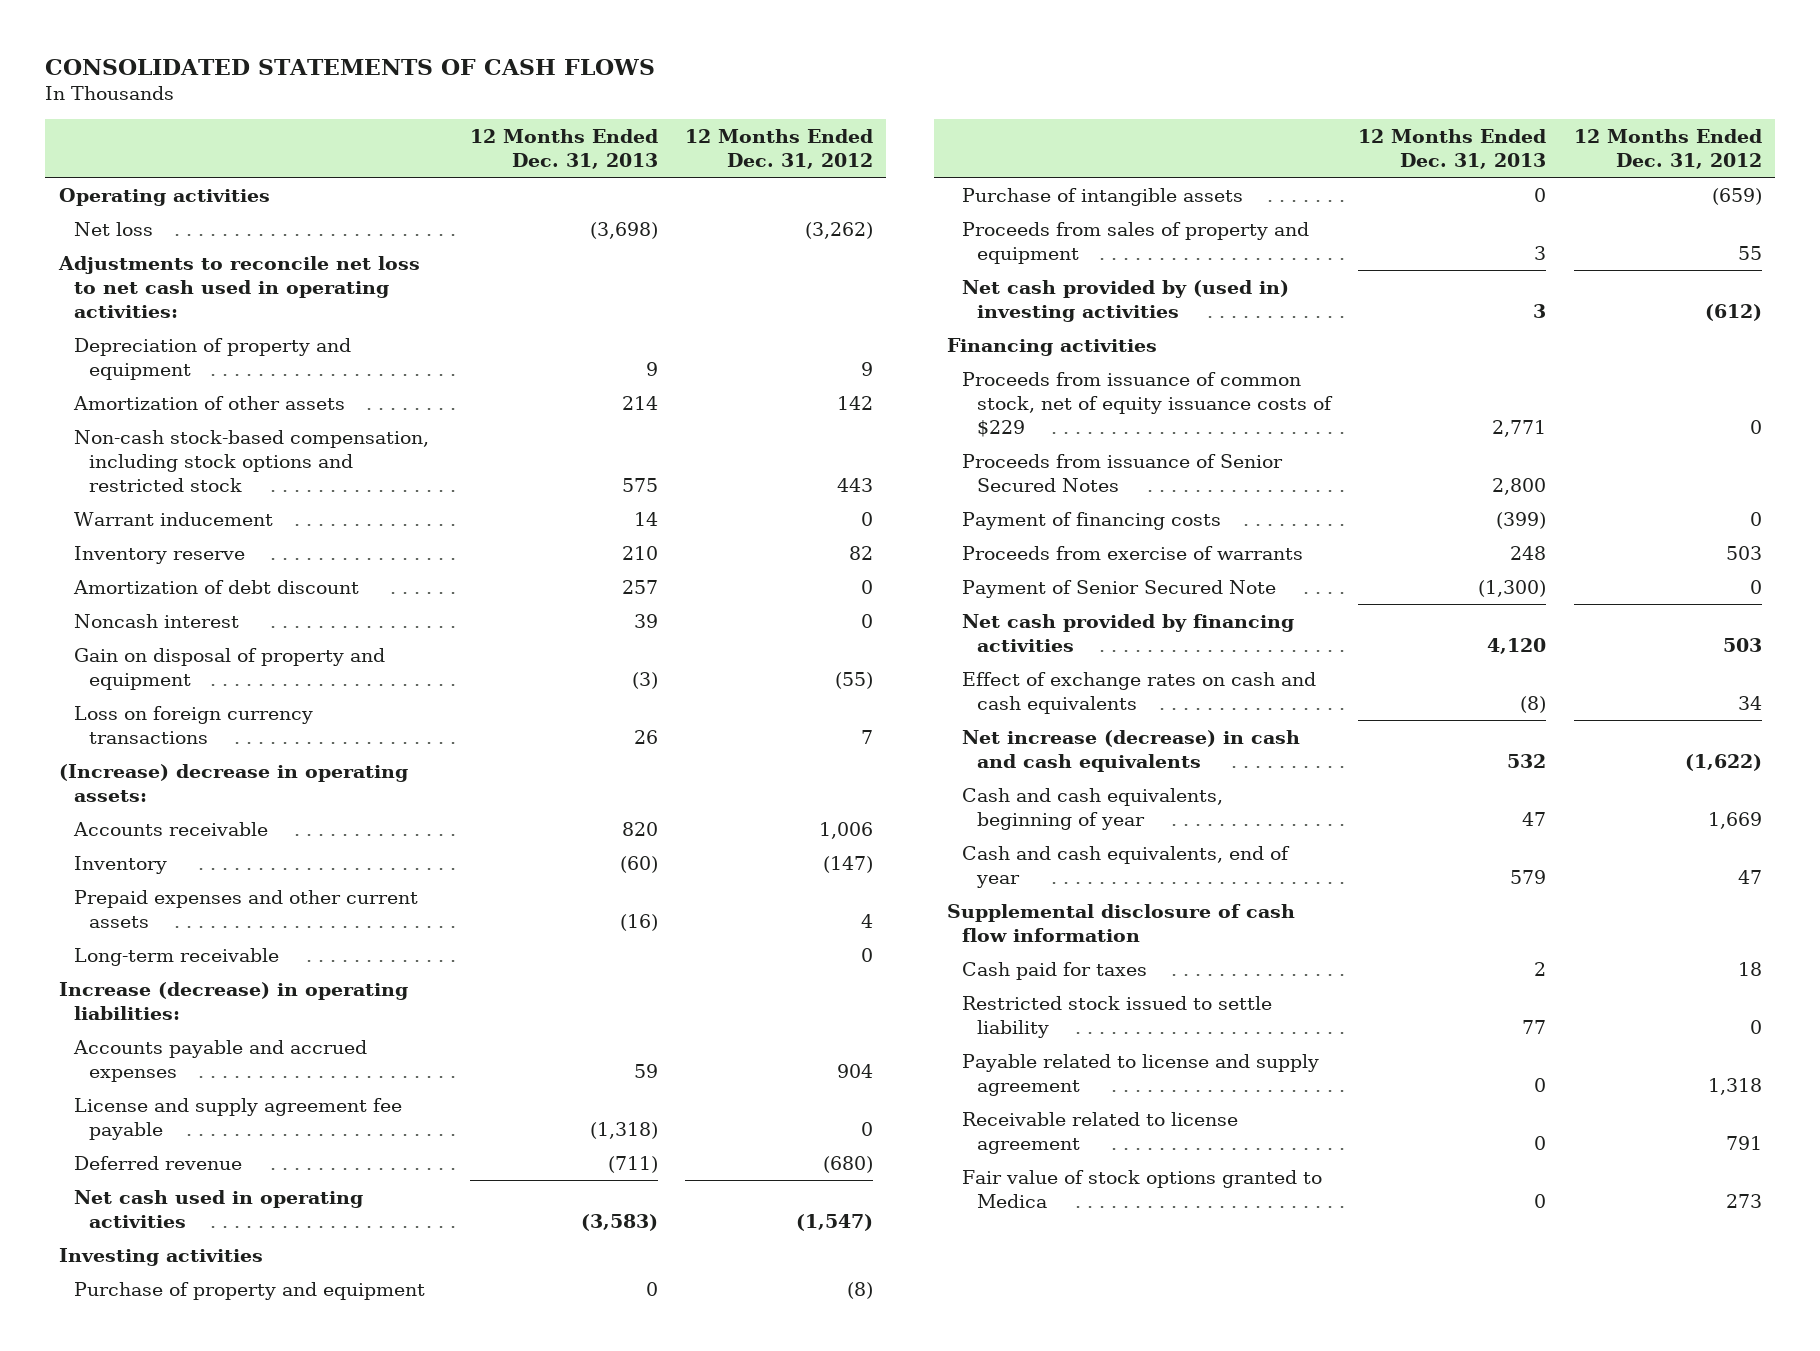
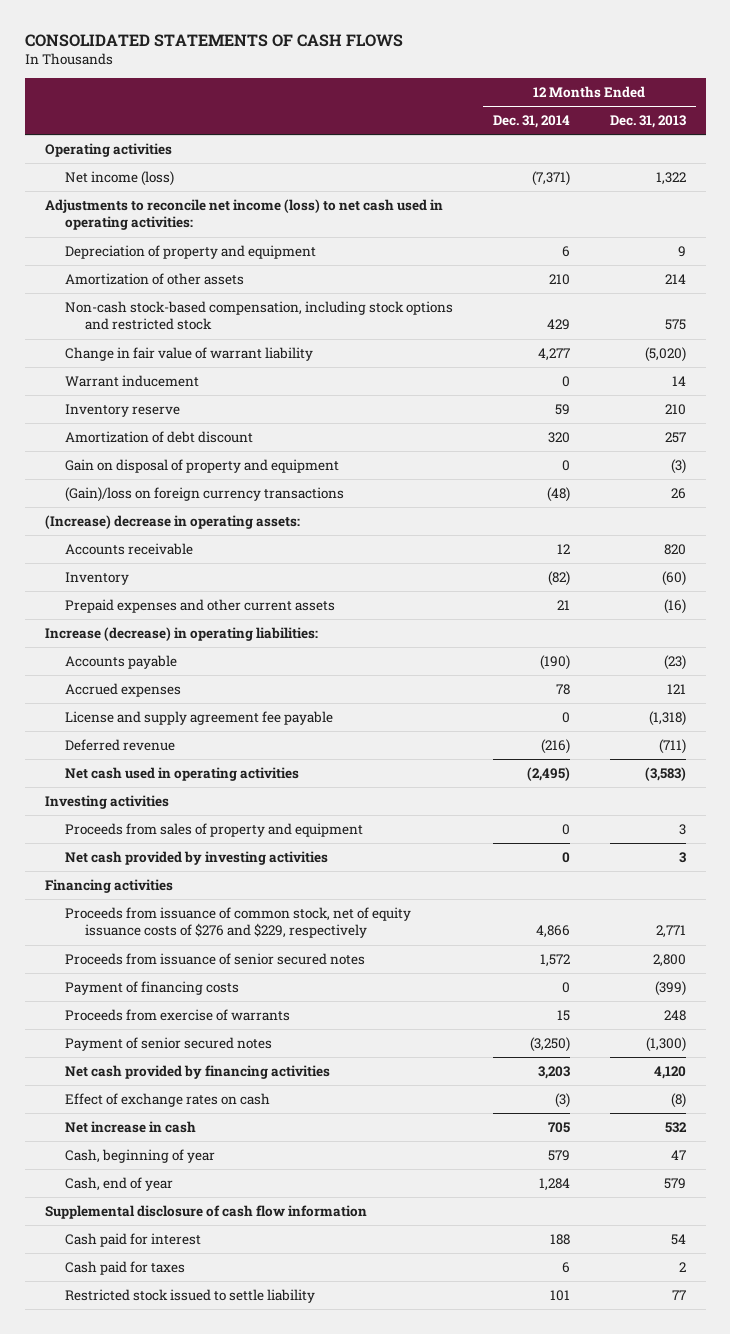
[684,129,873,169] 12 Months Ended Dec. 31, 2012 -> none
none -> [492,115,570,129] Dec. 31, 2014
[73,222,153,237] Net loss -> [64,170,174,186] Net income (loss)
[589,222,658,240] (3,698) -> [655,171,686,185] 1,322
[57,256,420,318] Adjustments to reconcile net loss to net cash used in operating activities: -> [44,198,443,231] Adjustments to reconcile net income (loss) to net cash used in operating activities:
none -> [64,346,313,361] Change in fair value of warrant liability
[73,614,239,629] Noncash interest -> none
[73,706,313,744] Loss on foreign currency transactions -> [64,486,344,502] (Gain)/loss on foreign currency transactions
[73,948,279,967] Long-term receivable -> none
[72,1040,367,1082] Accounts payable and accrued expenses -> none
none -> [64,654,177,669] Accounts payable
none -> [64,682,181,697] Accrued expenses
[73,1282,425,1301] Purchase of property and equipment -> none
[962,188,1244,207] Purchase of intangible assets -> none
[962,280,1290,322] Net cash provided by (used in) investing activities -> [64,850,328,865] Net cash provided by investing activities
[962,372,1334,437] Proceeds from issuance of common stock, net of equity issuance costs of $229 -> [64,906,411,939] Proceeds from issuance of common stock, net of equity issuance costs of $276 and $229, respectively
[962,454,1284,492] Proceeds from issuance of Senior Secured Notes -> [64,952,365,965] Proceeds from issuance of senior secured notes
[962,580,1277,599] Payment of Senior Secured Note -> [64,1036,272,1051] Payment of senior secured notes
[962,672,1317,714] Effect of exchange rates on cash and cash equivalents -> [64,1092,270,1107] Effect of exchange rates on cash
[962,730,1301,772] Net increase (decrease) in cash and cash equivalents -> [64,1120,196,1133] Net increase in cash
[962,788,1224,830] Cash and cash equivalents, beginning of year -> [64,1148,215,1163] Cash, beginning of year
[962,846,1291,888] Cash and cash equivalents, end of year -> [64,1176,173,1191] Cash, end of year
none -> [64,1232,201,1247] Cash paid for interest
[962,1054,1320,1096] Payable related to license and supply agreement -> none
[962,1112,1239,1154] Receivable related to license agreement -> none
[962,1170,1323,1208] Fair value of stock options granted to Medica -> none

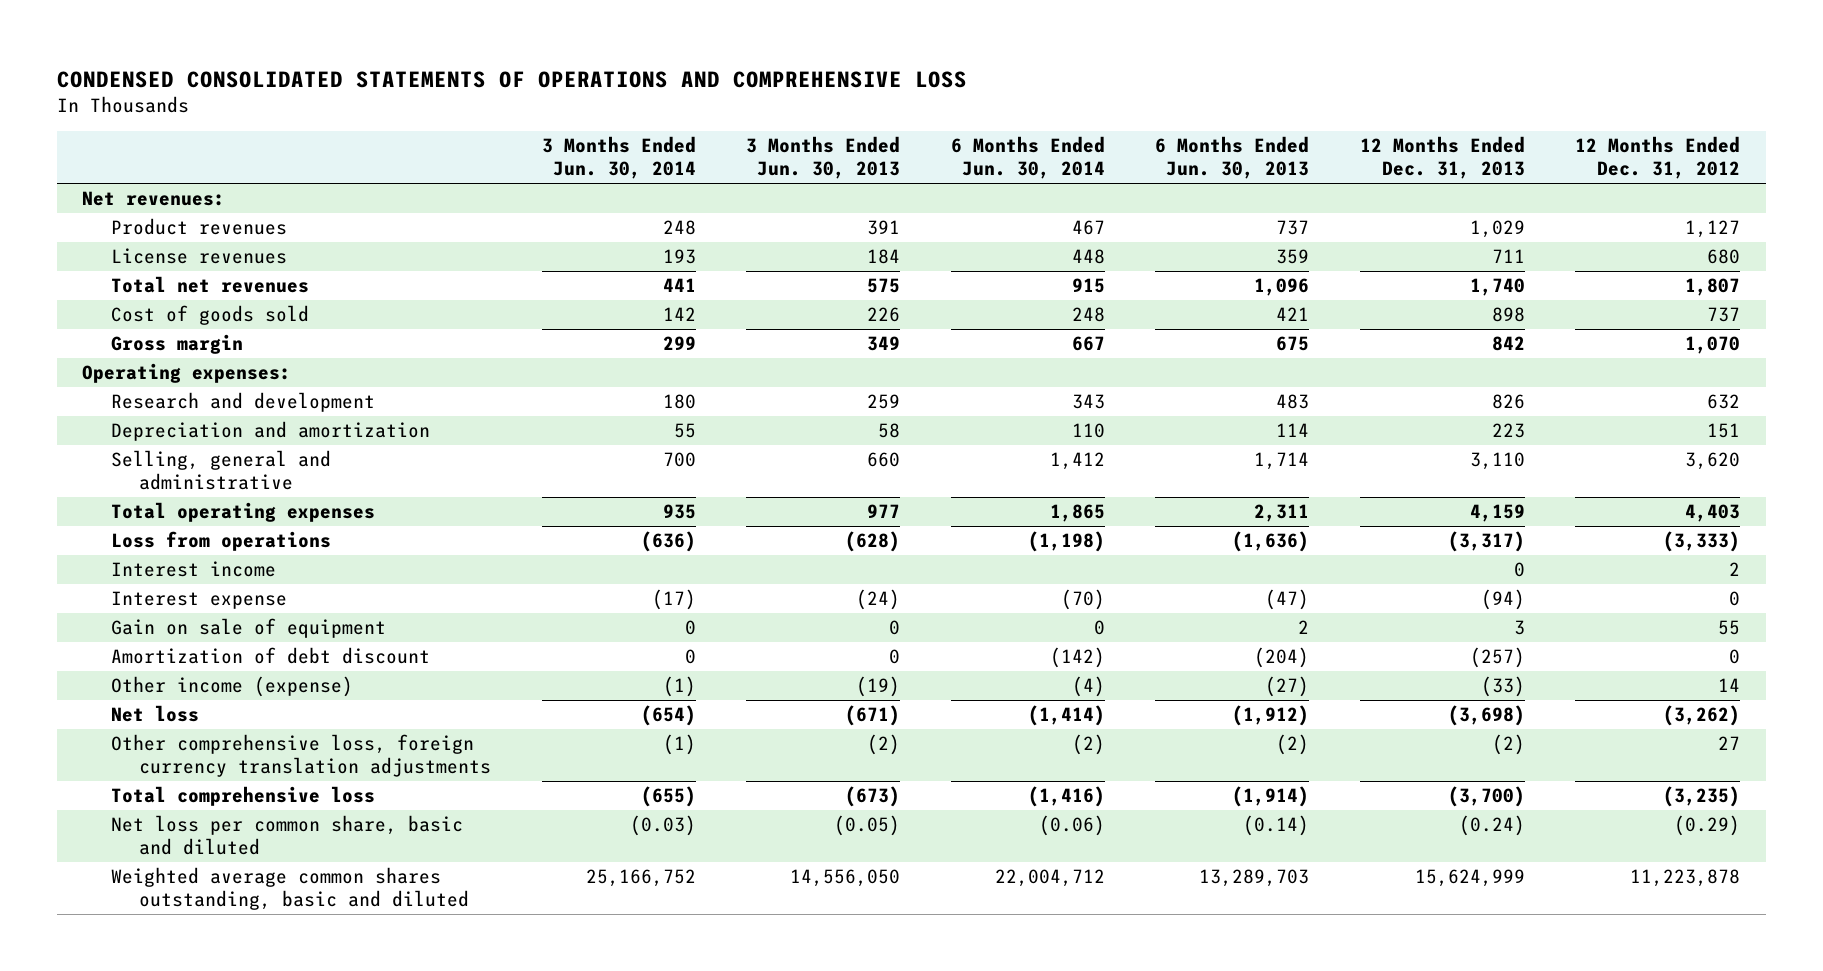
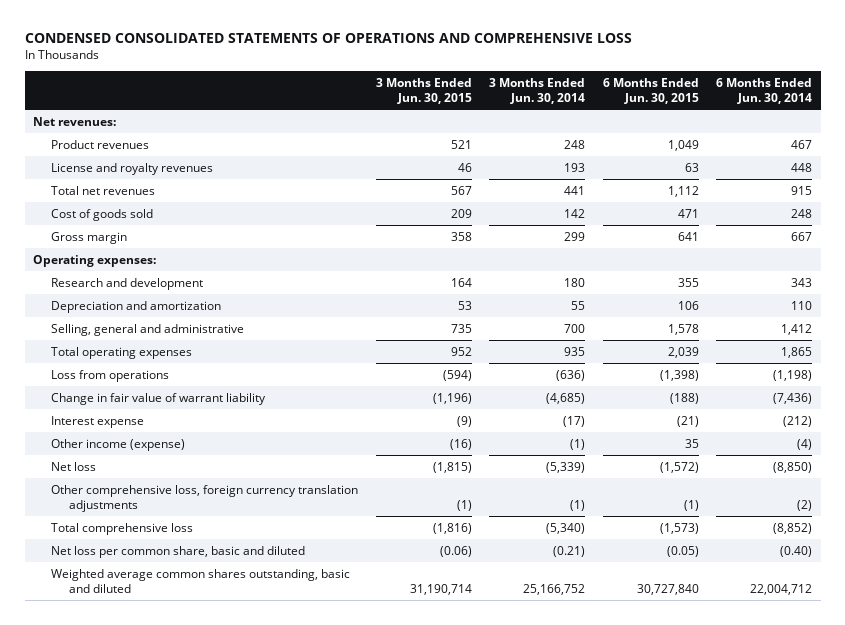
[746,136,901,180] 3 Months Ended Jun. 30, 2013 -> none
[1155,136,1310,180] 6 Months Ended Jun. 30, 2013 -> none
[1359,136,1525,180] 12 Months Ended Dec. 31, 2013 -> none
[1575,136,1741,180] 12 Months Ended Dec. 31, 2012 -> none
none -> [375,77,472,104] 3 Months Ended Jun. 30, 2015
none -> [602,77,699,104] 6 Months Ended Jun. 30, 2015
[110,248,287,265] License revenues -> [51,162,214,175] License and royalty revenues
[110,561,276,578] Interest income -> none
[110,618,386,639] Gain on sale of equipment -> none
[110,647,430,665] Amortization of debt discount -> none
none -> [51,392,267,405] Change in fair value of warrant liability
[1060,589,1105,611] (70) -> [783,415,813,427] (212)
[640,705,696,727] (654) -> [546,461,586,473] (5,339)
[1027,705,1105,727] (1,414) -> [773,461,813,473] (8,850)
[640,786,696,808] (655) -> [546,522,586,534] (5,340)
[1027,786,1105,808] (1,416) -> [773,522,813,534] (8,852)
[629,815,696,837] (0.03) -> [553,545,586,557] (0.21)
[1038,815,1105,837] (0.06) -> [780,545,813,557] (0.40)

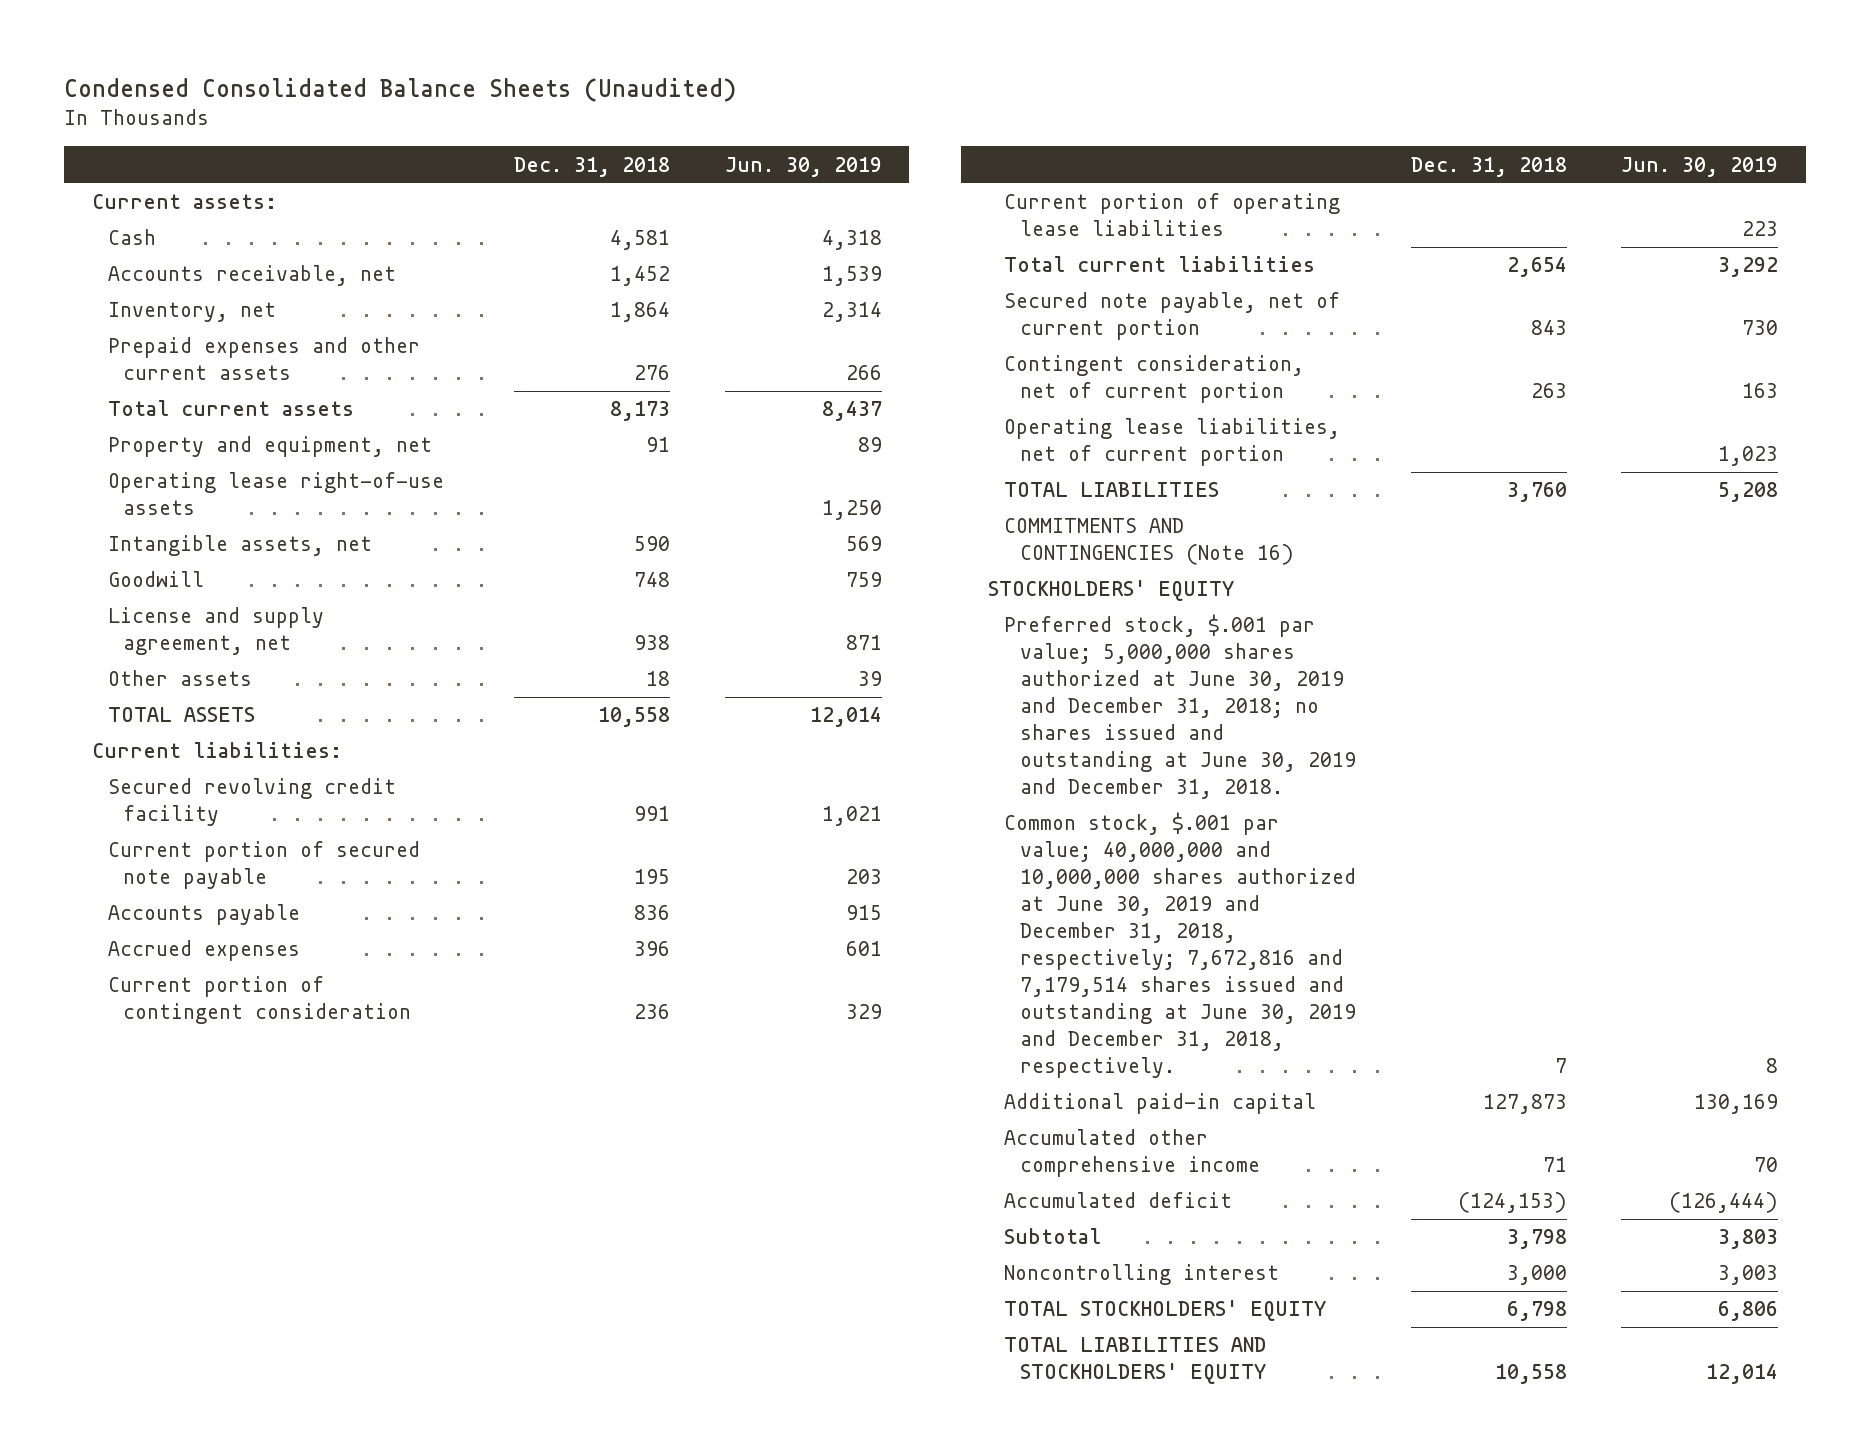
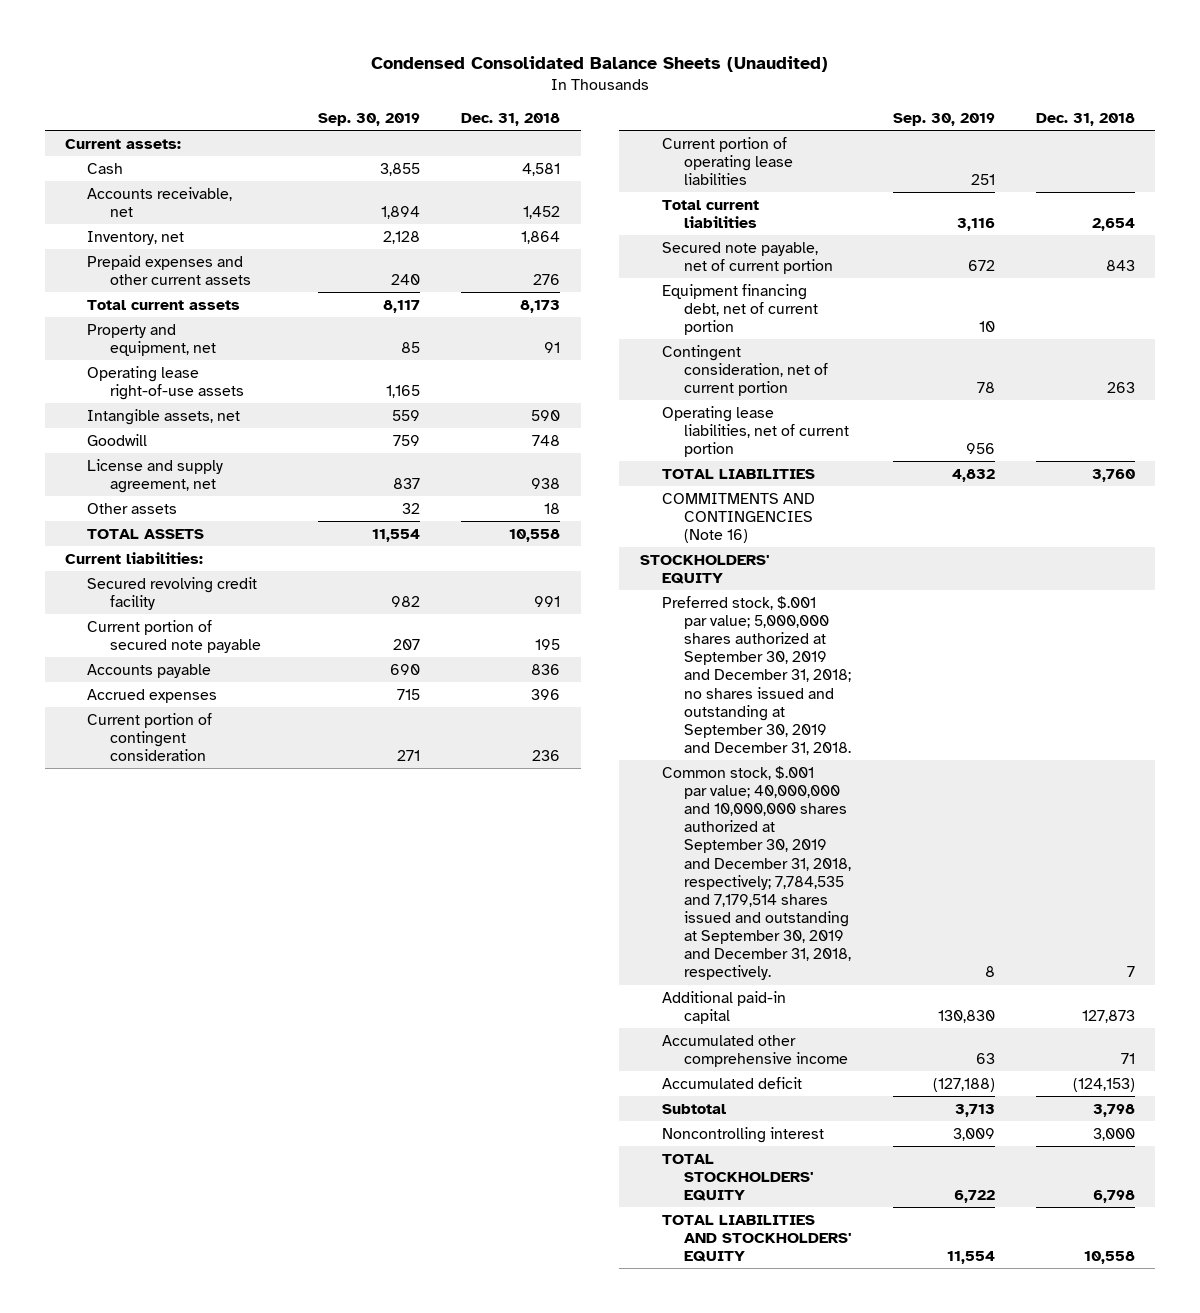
[724,156,882,177] Jun. 30, 2019 -> none
none -> [318,112,421,126] Sep. 30, 2019
none -> [661,283,819,336] Equipment financing debt, net of current portion
[1004,614,1357,800] Preferred stock, $.001 par value; 5,000,000 shares authorized at June 30, 2019 and December 31, 2018; no shares issued and outstanding at June 30, 2019 and December 31, 2018. -> [661,595,852,755] Preferred stock, $.001 par value; 5,000,000 shares authorized at September 30, 2019 and December 31, 2018; no shares issued and outstanding at September 30, 2019 and December 31, 2018.
[1004,812,1357,1079] Common stock, $.001 par value; 40,000,000 and 10,000,000 shares authorized at June 30, 2019 and December 31, 2018, respectively; 7,672,816 and 7,179,514 shares issued and outstanding at June 30, 2019 and December 31, 2018, respectively. -> [661,765,852,981] Common stock, $.001 par value; 40,000,000 and 10,000,000 shares authorized at September 30, 2019 and December 31, 2018, respectively; 7,784,535 and 7,179,514 shares issued and outstanding at September 30, 2019 and December 31, 2018, respectively.

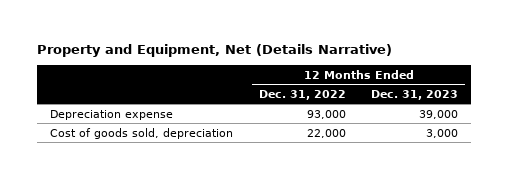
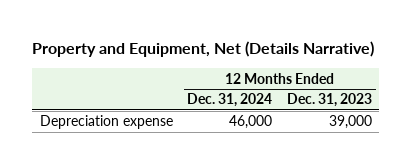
[258,89,346,100] Dec. 31, 2022 -> none
none -> [187,93,273,108] Dec. 31, 2024
[50,127,234,139] Cost of goods sold, depreciation -> none

